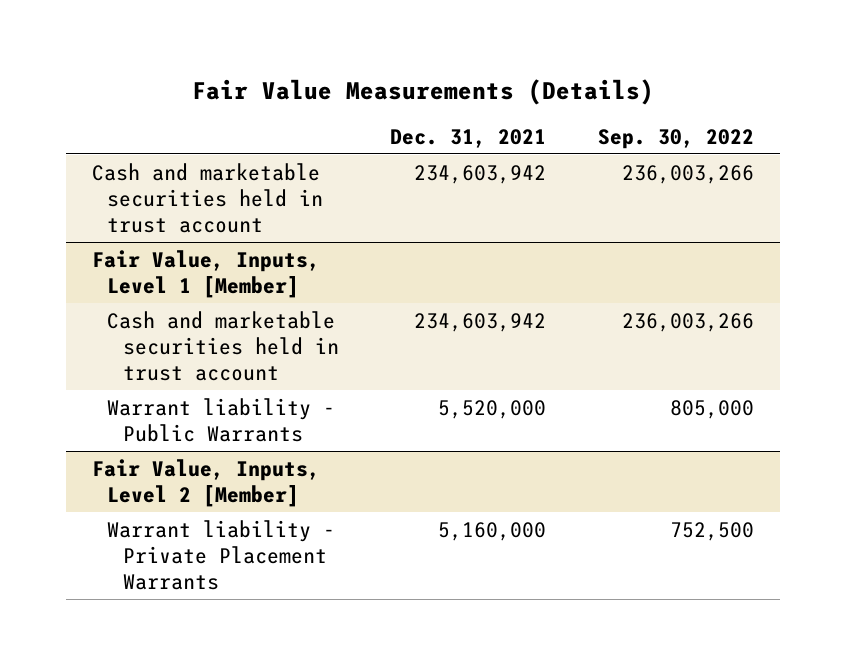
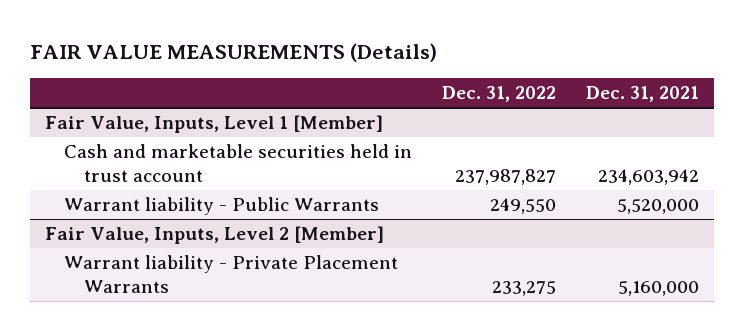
[192,78,655,105] Fair Value Measurements (Details) -> [30,43,438,63] FAIR VALUE MEASUREMENTS (Details)
[598,129,755,150] Sep. 30, 2022 -> none
none -> [442,86,557,103] Dec. 31, 2022
[91,162,324,234] Cash and marketable securities held in trust account -> none

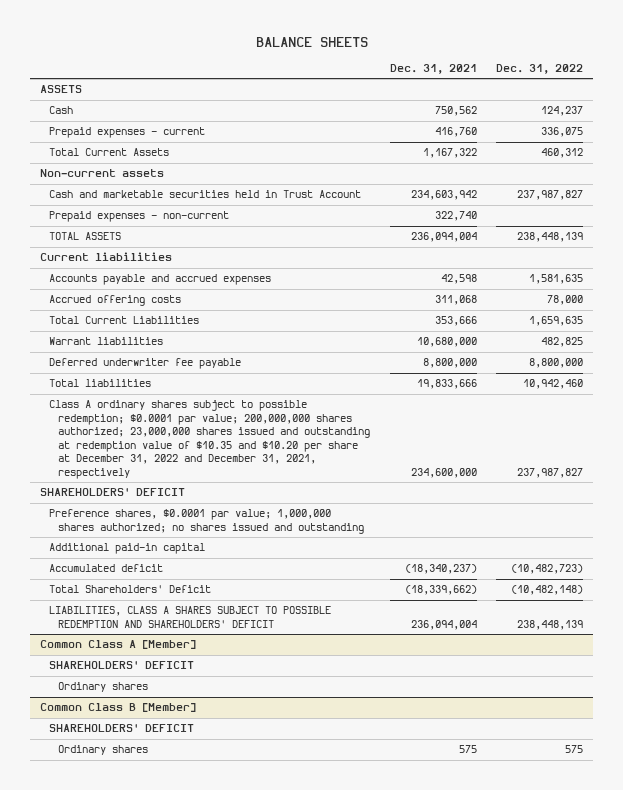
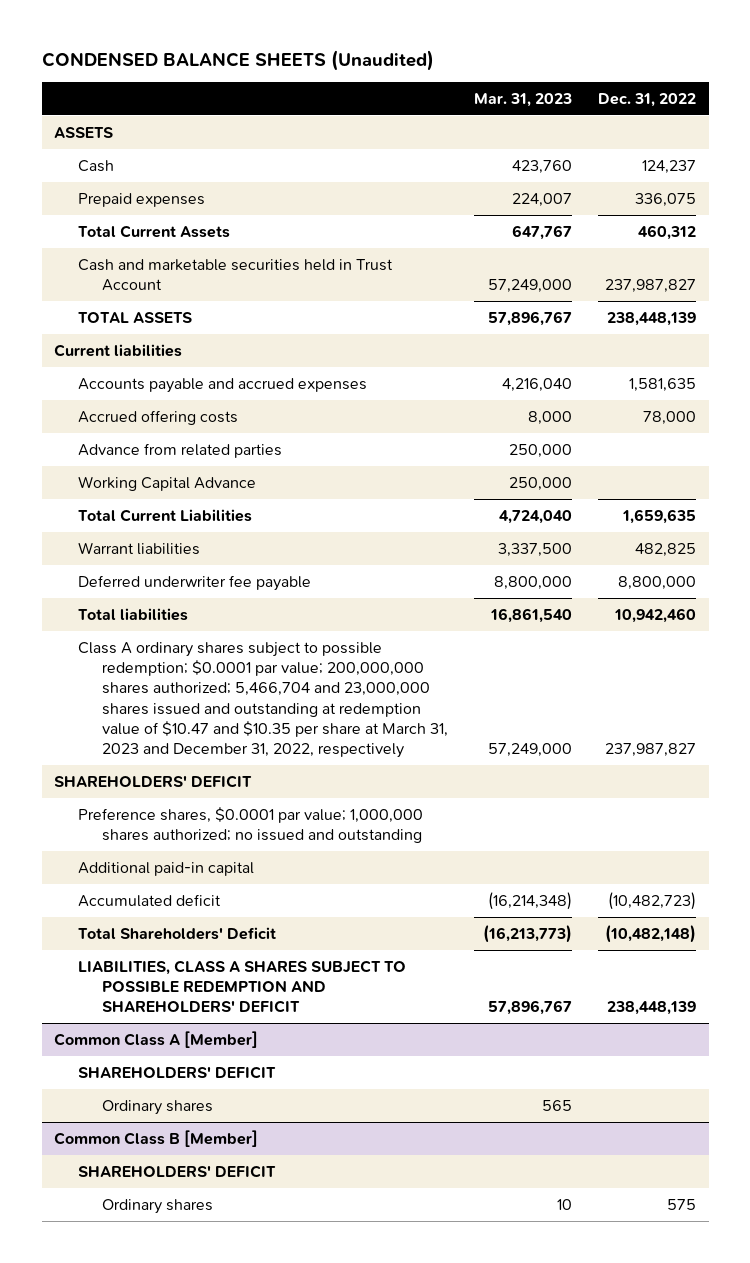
[255,36,368,47] BALANCE SHEETS -> [41,50,434,72] CONDENSED BALANCE SHEETS (Unaudited)
[389,64,477,75] Dec. 31, 2021 -> none
none -> [474,92,573,107] Mar. 31, 2023
[48,127,205,139] Prepaid expenses - current -> [78,192,206,207] Prepaid expenses
[40,169,165,178] Non-current assets -> none
[48,211,229,223] Prepaid expenses - non-current -> none
none -> [78,442,283,458] Advance from related parties
none -> [78,475,257,491] Working Capital Advance
[48,400,370,479] Class A ordinary shares subject to possible redemption; $0.0001 par value; 200,000,000 shares authorized; 23,000,000 shares issued and outstanding at redemption value of $10.35 and $10.20 per share at December 31, 2022 and December 31, 2021, respectively -> [78,641,449,759] Class A ordinary shares subject to possible redemption; $0.0001 par value; 200,000,000 shares authorized; 5,466,704 and 23,000,000 shares issued and outstanding at redemption value of $10.47 and $10.35 per share at March 31, 2023 and December 31, 2022, respectively
[48,509,364,534] Preference shares, $0.0001 par value; 1,000,000 shares authorized; no shares issued and outstanding -> [78,806,424,844] Preference shares, $0.0001 par value; 1,000,000 shares authorized; no issued and outstanding

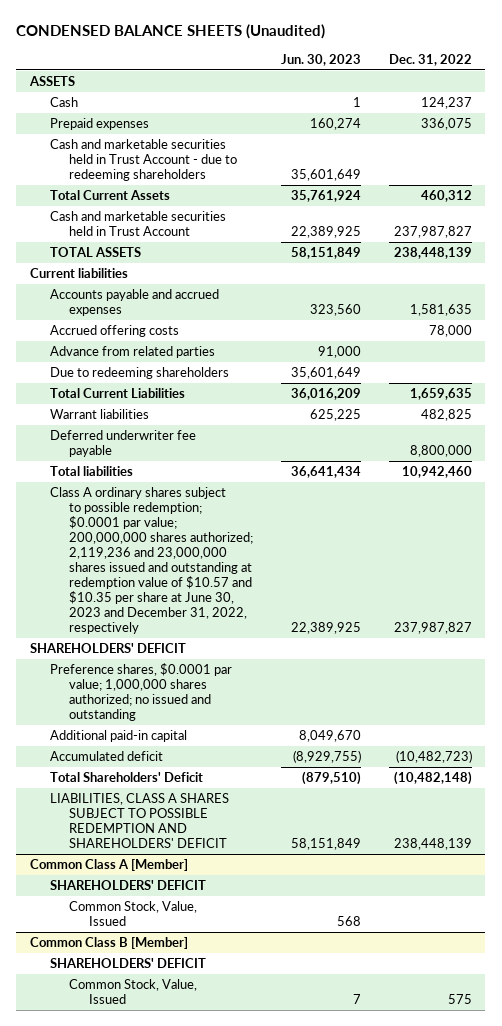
[474,92,573,107] Mar. 31, 2023 -> none
none -> [280,53,361,66] Jun. 30, 2023
none -> [49,139,238,182] Cash and marketable securities held in Trust Account - due to redeeming shareholders
[78,475,257,491] Working Capital Advance -> none
none -> [49,367,229,380] Due to redeeming shareholders
[78,641,449,759] Class A ordinary shares subject to possible redemption; $0.0001 par value; 200,000,000 shares authorized; 5,466,704 and 23,000,000 shares issued and outstanding at redemption value of $10.47 and $10.35 per share at March 31, 2023 and December 31, 2022, respectively -> [49,487,254,635] Class A ordinary shares subject to possible redemption; $0.0001 par value; 200,000,000 shares authorized; 2,119,236 and 23,000,000 shares issued and outstanding at redemption value of $10.57 and $10.35 per share at June 30, 2023 and December 31, 2022, respectively
[102,1099,214,1115] Ordinary shares -> [69,901,198,927] Common Stock, Value, Issued
[102,1198,214,1214] Ordinary shares -> [69,979,198,1005] Common Stock, Value, Issued

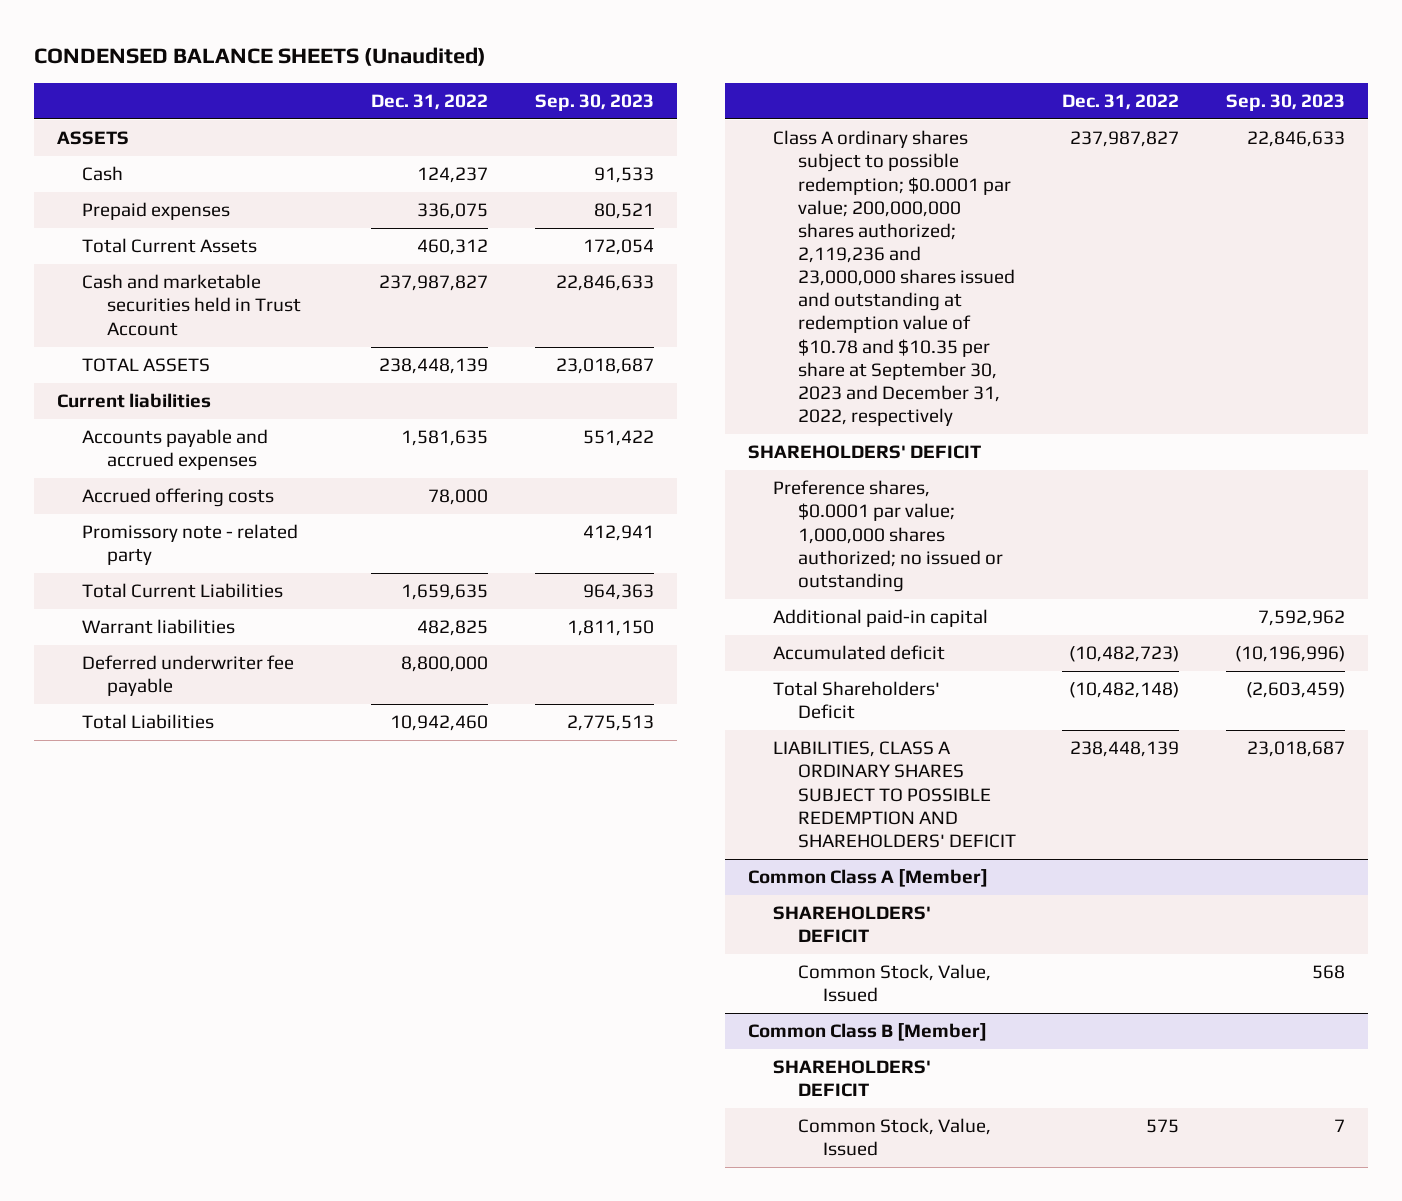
[280,53,361,66] Jun. 30, 2023 -> none
none -> [534,93,654,111] Sep. 30, 2023
[49,139,238,182] Cash and marketable securities held in Trust Account - due to redeeming shareholders -> none
[49,346,215,359] Advance from related parties -> none
[49,367,229,380] Due to redeeming shareholders -> none
none -> [81,524,298,566] Promissory note - related party
[49,466,133,477] Total liabilities -> [81,714,214,730] Total Liabilities
[49,487,254,635] Class A ordinary shares subject to possible redemption; $0.0001 par value; 200,000,000 shares authorized; 2,119,236 and 23,000,000 shares issued and outstanding at redemption value of $10.57 and $10.35 per share at June 30, 2023 and December 31, 2022, respectively -> [772,130,1016,427] Class A ordinary shares subject to possible redemption; $0.0001 par value; 200,000,000 shares authorized; 2,119,236 and 23,000,000 shares issued and outstanding at redemption value of $10.78 and $10.35 per share at September 30, 2023 and December 31, 2022, respectively
[49,663,232,722] Preference shares, $0.0001 par value; 1,000,000 shares authorized; no issued and outstanding -> [772,480,1004,592] Preference shares, $0.0001 par value; 1,000,000 shares authorized; no issued or outstanding
[49,793,229,849] LIABILITIES, CLASS A SHARES SUBJECT TO POSSIBLE REDEMPTION AND SHAREHOLDERS' DEFICIT -> [772,741,1017,848] LIABILITIES, CLASS A ORDINARY SHARES SUBJECT TO POSSIBLE REDEMPTION AND SHAREHOLDERS' DEFICIT

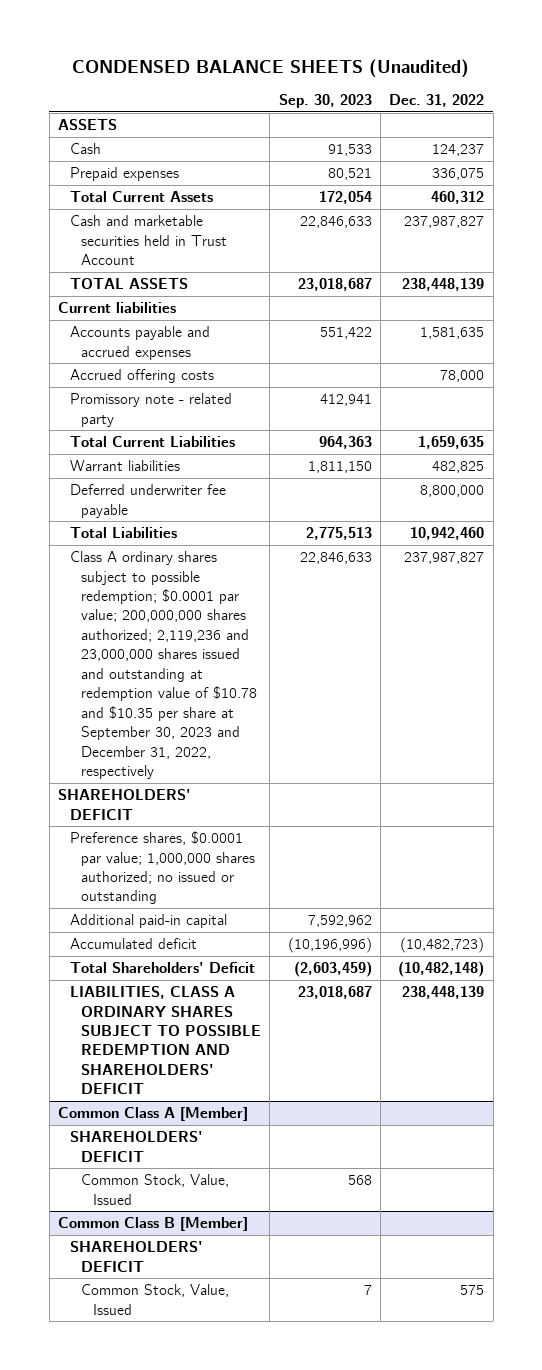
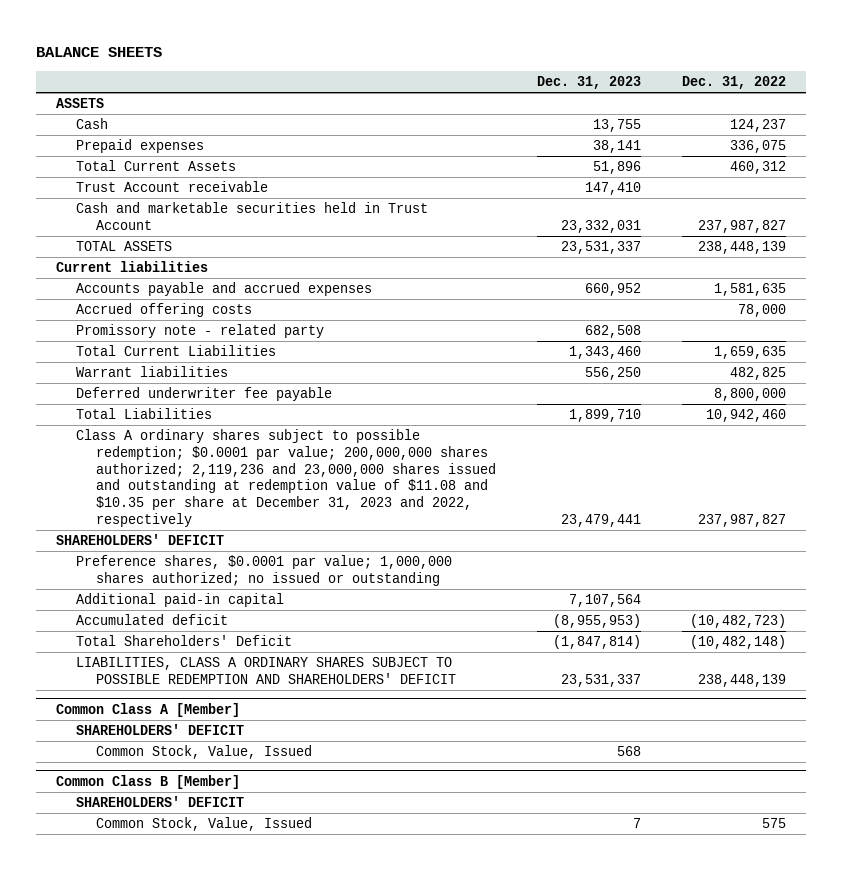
[72,58,470,78] CONDENSED BALANCE SHEETS (Unaudited) -> [35,47,162,58] BALANCE SHEETS
[278,94,372,109] Sep. 30, 2023 -> none
none -> [536,75,641,89] Dec. 31, 2023
none -> [76,181,269,193] Trust Account receivable
[69,551,258,780] Class A ordinary shares subject to possible redemption; $0.0001 par value; 200,000,000 shares authorized; 2,119,236 and 23,000,000 shares issued and outstanding at redemption value of $10.78 and $10.35 per share at September 30, 2023 and December 31, 2022, respectively -> [76,429,497,527] Class A ordinary shares subject to possible redemption; $0.0001 par value; 200,000,000 shares authorized; 2,119,236 and 23,000,000 shares issued and outstanding at redemption value of $11.08 and $10.35 per share at December 31, 2023 and 2022, respectively

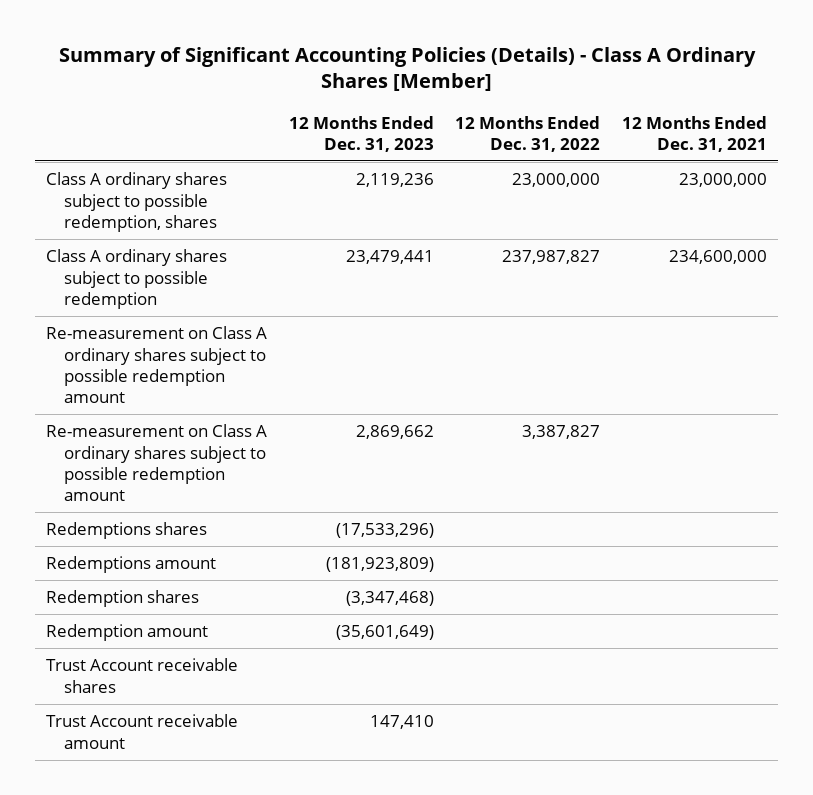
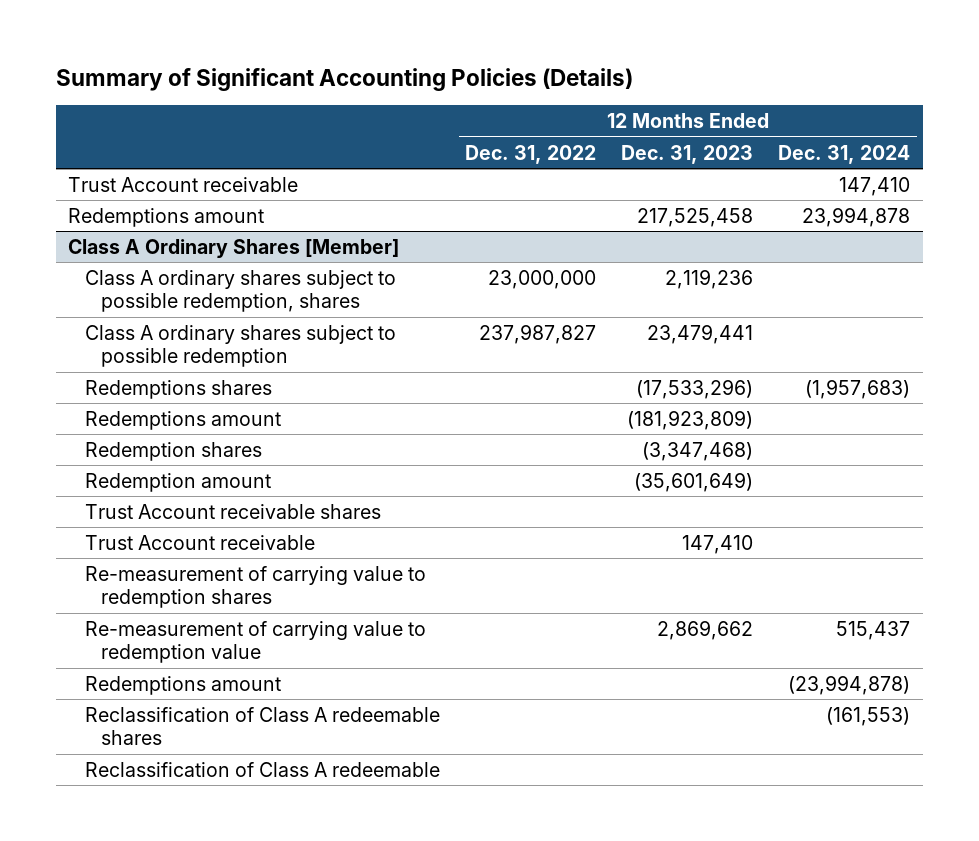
[58,46,756,92] Summary of Significant Accounting Policies (Details) - Class A Ordinary Shares [Member] -> [55,68,633,92] Summary of Significant Accounting Policies (Details)
[622,115,768,152] 12 Months Ended Dec. 31, 2021 -> none
none -> [778,144,911,164] Dec. 31, 2024
none -> [68,176,299,192] Trust Account receivable
none -> [68,207,265,227] Redemptions amount
none -> [68,238,400,258] Class A Ordinary Shares [Member]
[45,326,267,404] Re-measurement on Class A ordinary shares subject to possible redemption amount -> none
[45,424,267,502] Re-measurement on Class A ordinary shares subject to possible redemption amount -> none
[45,714,238,749] Trust Account receivable amount -> [84,534,315,550] Trust Account receivable
none -> [84,565,426,608] Re-measurement of carrying value to redemption shares
none -> [84,620,426,663] Re-measurement of carrying value to redemption value
none -> [84,675,281,695] Redemptions amount
none -> [84,706,440,745] Reclassification of Class A redeemable shares
none -> [84,761,440,777] Reclassification of Class A redeemable

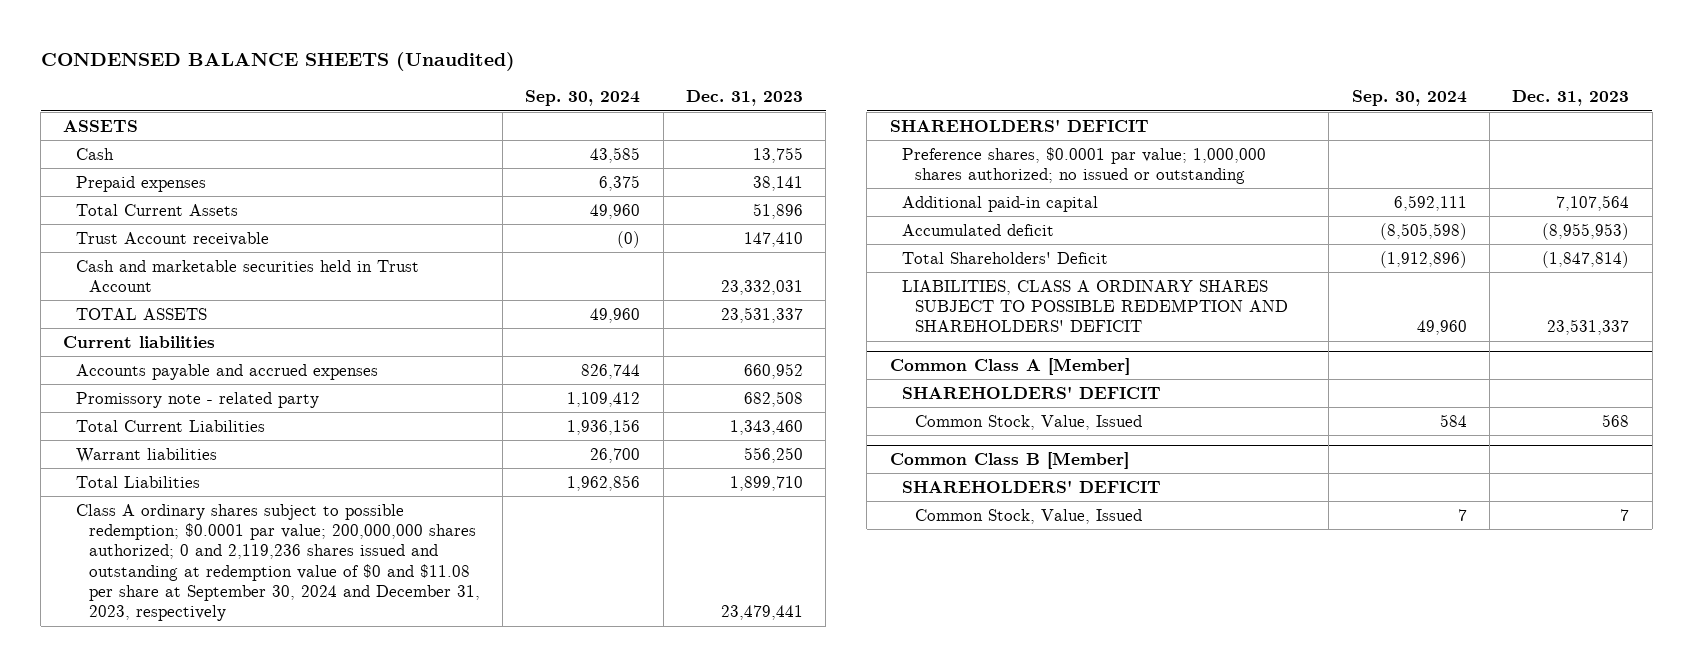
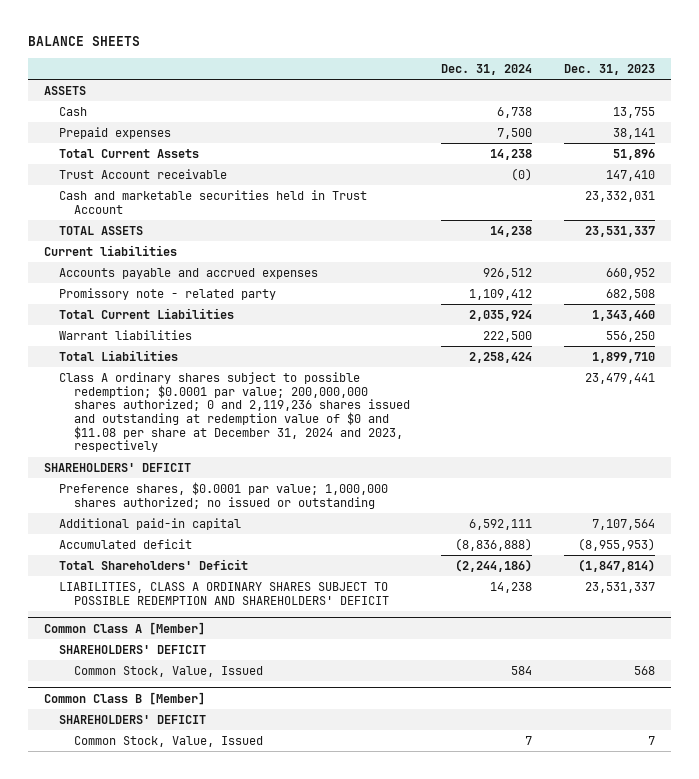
[40,52,515,72] CONDENSED BALANCE SHEETS (Unaudited) -> [28,36,141,47] BALANCE SHEETS
[525,90,641,107] Sep. 30, 2024 -> none
none -> [441,63,533,75] Dec. 31, 2024
[76,503,480,622] Class A ordinary shares subject to possible redemption; $0.0001 par value; 200,000,000 shares authorized; 0 and 2,119,236 shares issued and outstanding at redemption value of $0 and $11.08 per share at September 30, 2024 and December 31, 2023, respectively -> [58,371,410,453] Class A ordinary shares subject to possible redemption; $0.0001 par value; 200,000,000 shares authorized; 0 and 2,119,236 shares issued and outstanding at redemption value of $0 and $11.08 per share at December 31, 2024 and 2023, respectively

